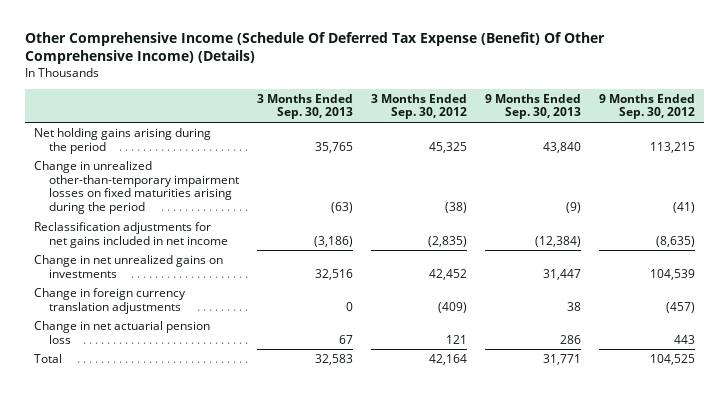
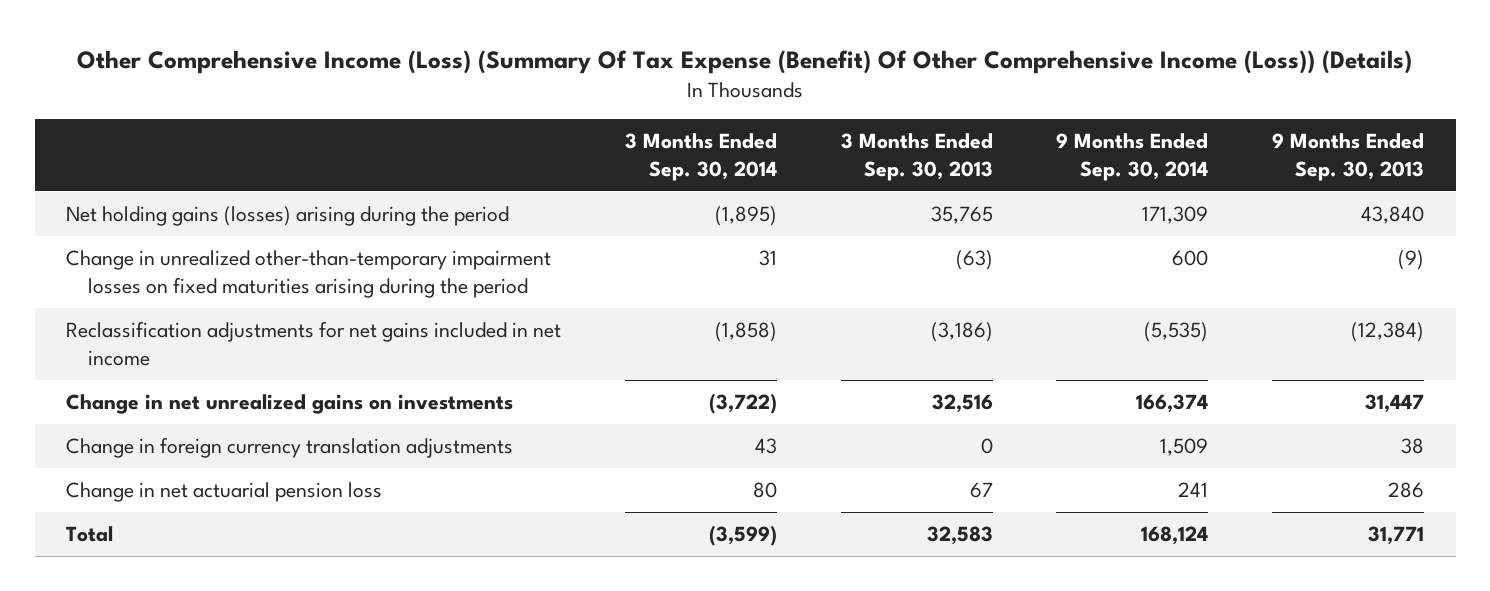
[24,31,605,65] Other Comprehensive Income (Schedule Of Deferred Tax Expense (Benefit) Of Other Comprehensive Income) (Details) -> [77,50,1413,75] Other Comprehensive Income (Loss) (Summary Of Tax Expense (Benefit) Of Other Comprehensive Income (Loss)) (Details)
[370,93,467,120] 3 Months Ended Sep. 30, 2012 -> none
[598,93,695,120] 9 Months Ended Sep. 30, 2012 -> none
none -> [625,133,778,182] 3 Months Ended Sep. 30, 2014
none -> [1056,133,1209,182] 9 Months Ended Sep. 30, 2014
[33,127,211,154] Net holding gains arising during the period -> [66,206,510,227] Net holding gains (losses) arising during the period

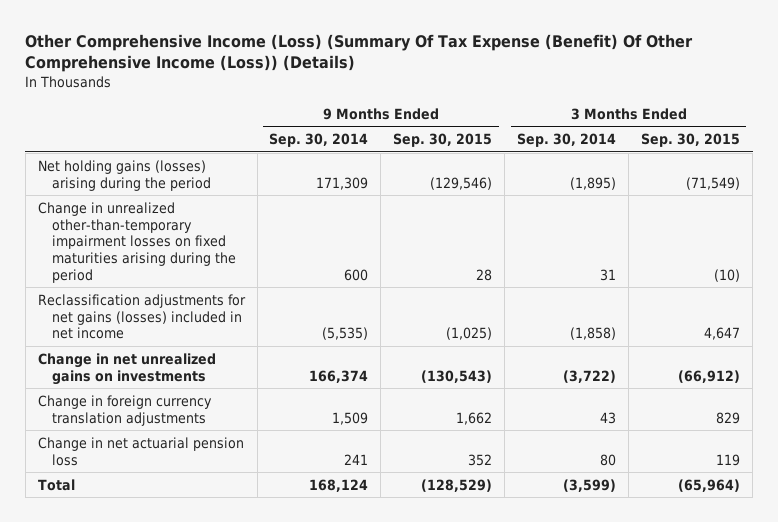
[840,133,993,182] 3 Months Ended Sep. 30, 2013 -> none
[1271,133,1424,182] 9 Months Ended Sep. 30, 2013 -> none
none -> [393,133,493,148] Sep. 30, 2015
none -> [641,133,741,148] Sep. 30, 2015
[66,321,562,366] Reclassification adjustments for net gains included in net income -> [37,293,246,340] Reclassification adjustments for net gains (losses) included in net income

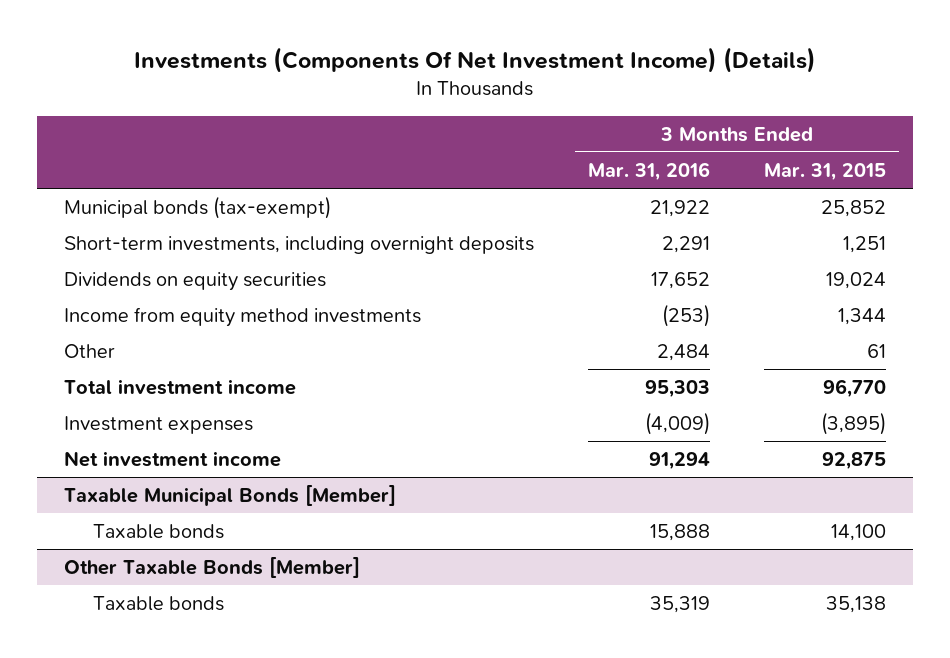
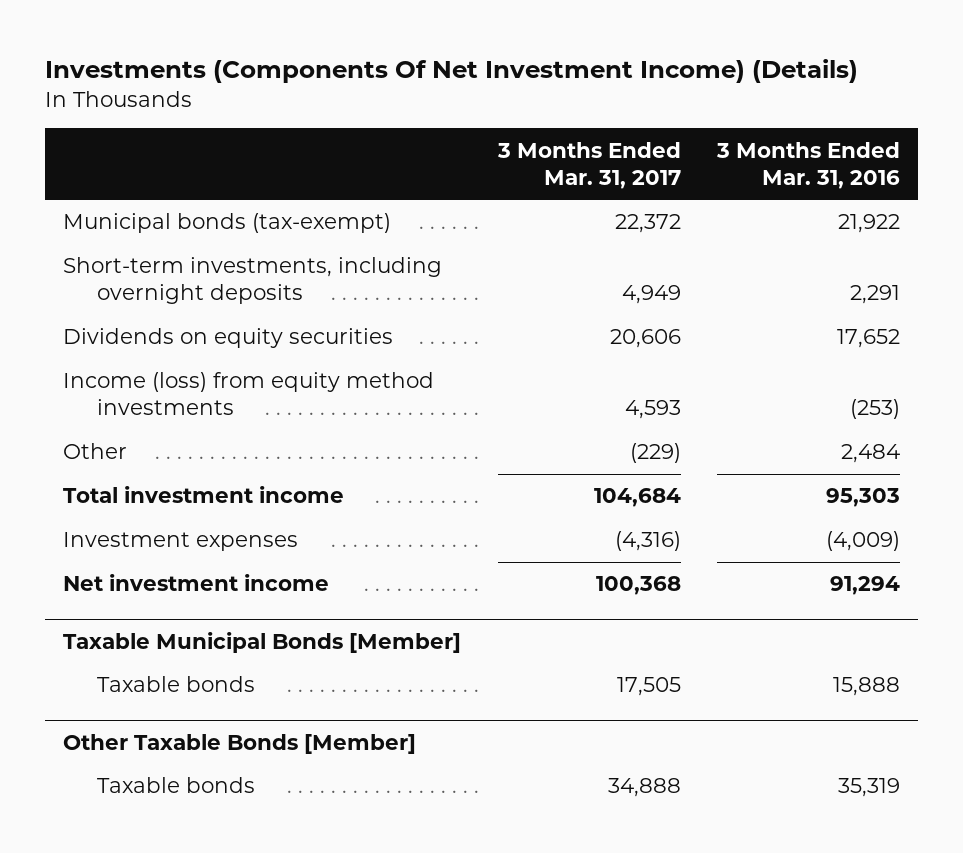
[764,162,887,181] Mar. 31, 2015 -> none
none -> [496,141,681,189] 3 Months Ended Mar. 31, 2017
[64,306,422,327] Income from equity method investments -> [63,372,435,416] Income (loss) from equity method investments

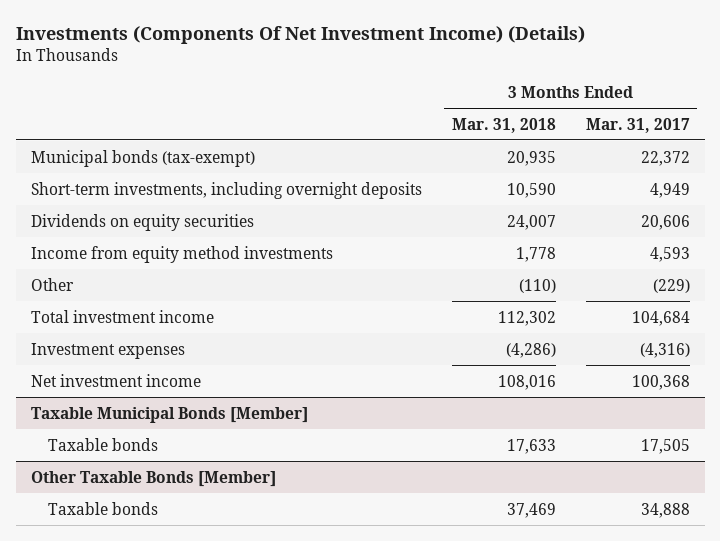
[716,141,901,189] 3 Months Ended Mar. 31, 2016 -> none
none -> [451,117,556,133] Mar. 31, 2018
[63,372,435,416] Income (loss) from equity method investments -> [30,245,333,263] Income from equity method investments

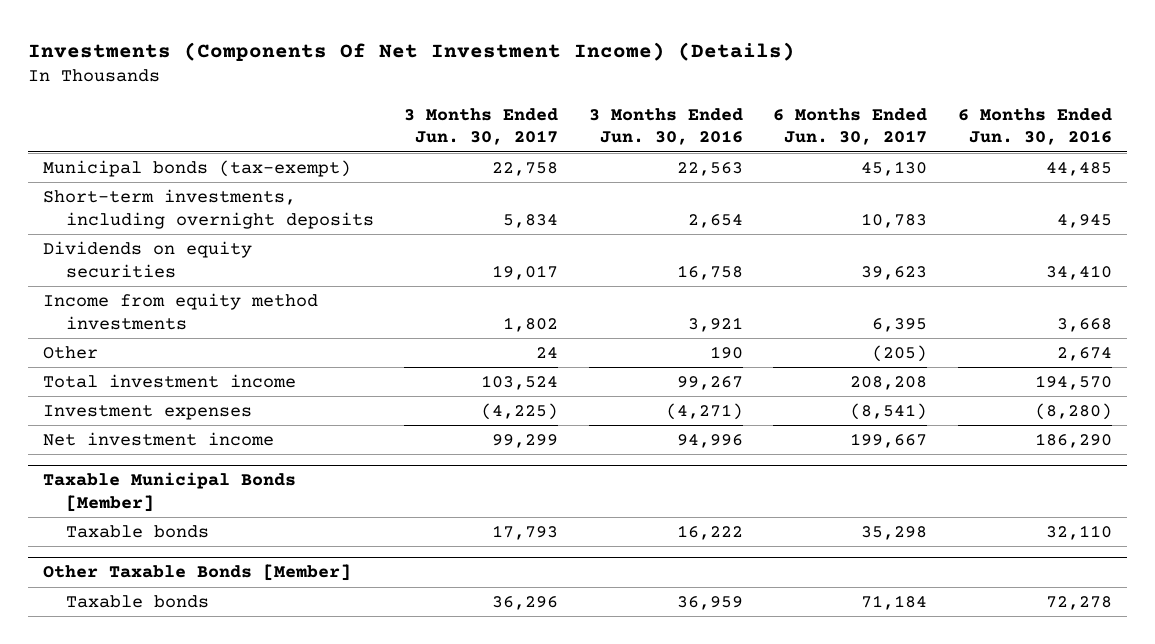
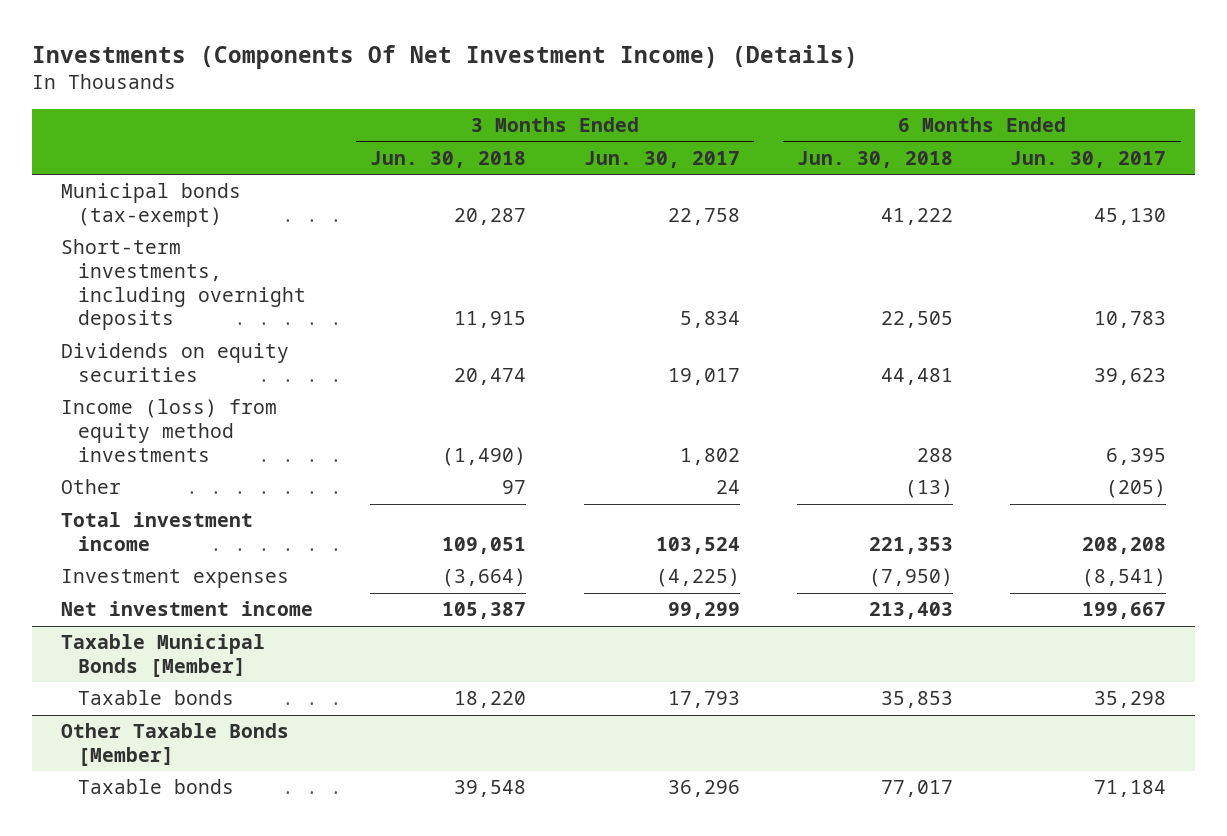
[588,107,743,146] 3 Months Ended Jun. 30, 2016 -> none
[957,107,1112,146] 6 Months Ended Jun. 30, 2016 -> none
none -> [370,150,527,168] Jun. 30, 2018
none -> [796,150,953,168] Jun. 30, 2018
[43,293,319,330] Income from equity method investments -> [60,399,277,462] Income (loss) from equity method investments

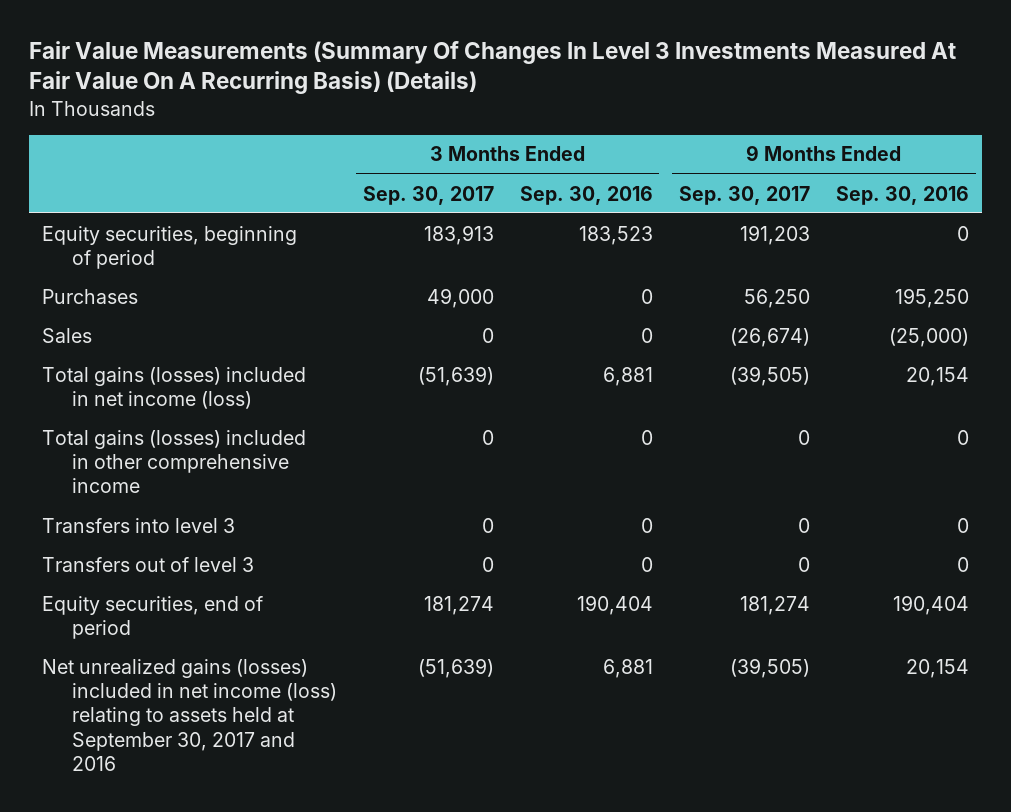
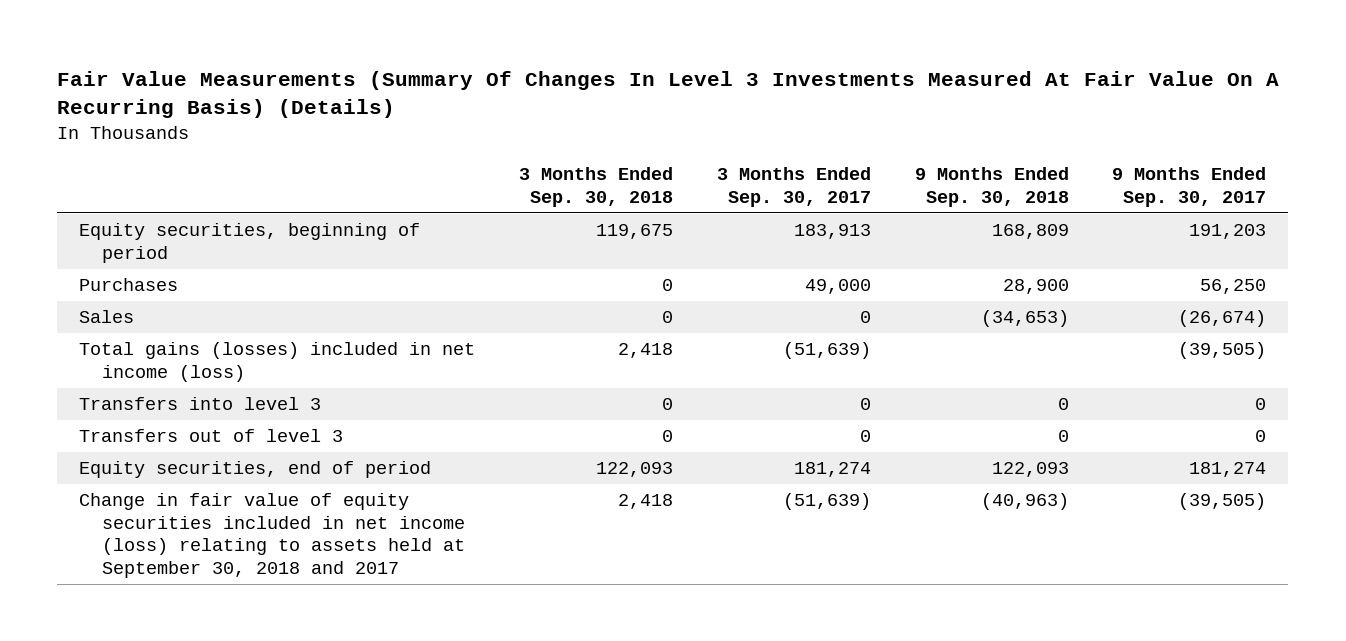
[519,185,653,205] Sep. 30, 2016 -> none
[836,185,970,205] Sep. 30, 2016 -> none
none -> [519,166,674,207] 3 Months Ended Sep. 30, 2018
none -> [914,166,1069,207] 9 Months Ended Sep. 30, 2018
[42,429,307,494] Total gains (losses) included in other comprehensive income -> none
[42,658,337,771] Net unrealized gains (losses) included in net income (loss) relating to assets held at September 30, 2017 and 2016 -> [79,493,466,578] Change in fair value of equity securities included in net income (loss) relating to assets held at September 30, 2018 and 2017

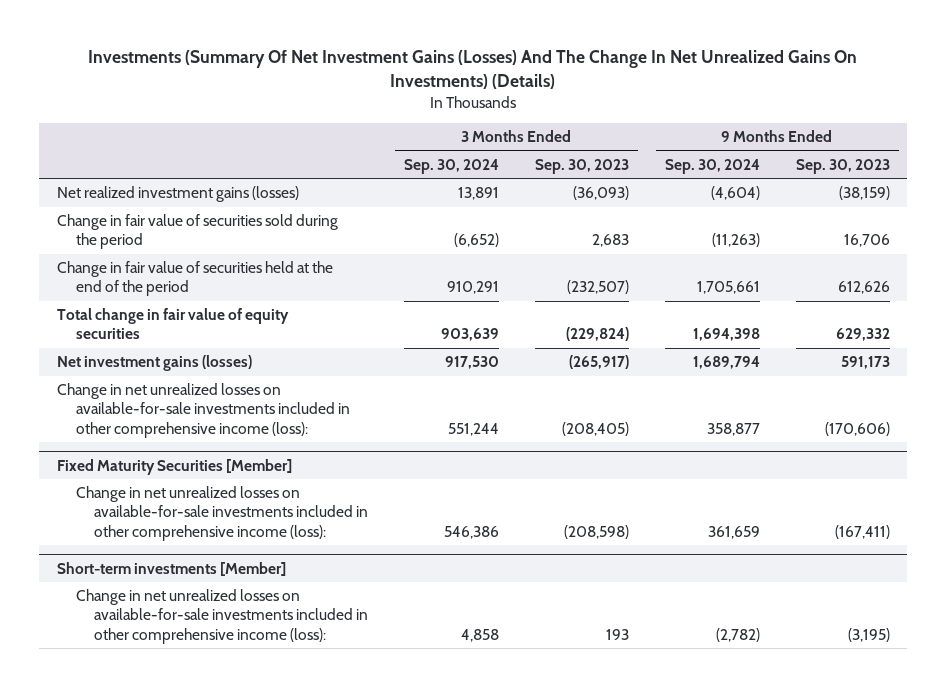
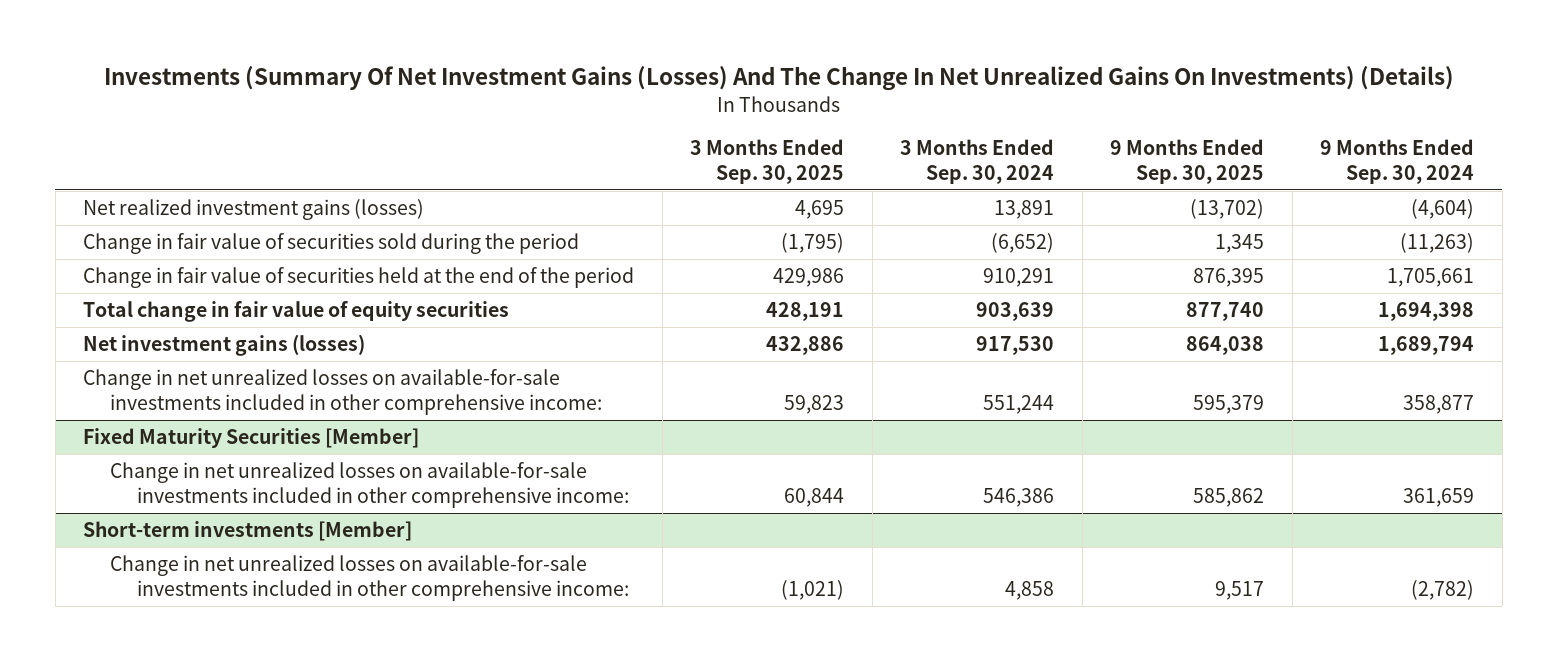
[534,158,629,174] Sep. 30, 2023 -> none
[795,158,890,174] Sep. 30, 2023 -> none
none -> [690,138,845,185] 3 Months Ended Sep. 30, 2025
none -> [1110,138,1265,185] 9 Months Ended Sep. 30, 2025
[57,383,350,438] Change in net unrealized losses on available-for-sale investments included in other comprehensive income (loss): -> [83,368,603,416] Change in net unrealized losses on available-for-sale investments included in other comprehensive income:
[75,486,368,541] Change in net unrealized losses on available-for-sale investments included in other comprehensive income (loss): -> [110,461,630,509] Change in net unrealized losses on available-for-sale investments included in other comprehensive income:
[75,589,368,644] Change in net unrealized losses on available-for-sale investments included in other comprehensive income (loss): -> [110,554,630,602] Change in net unrealized losses on available-for-sale investments included in other comprehensive income:

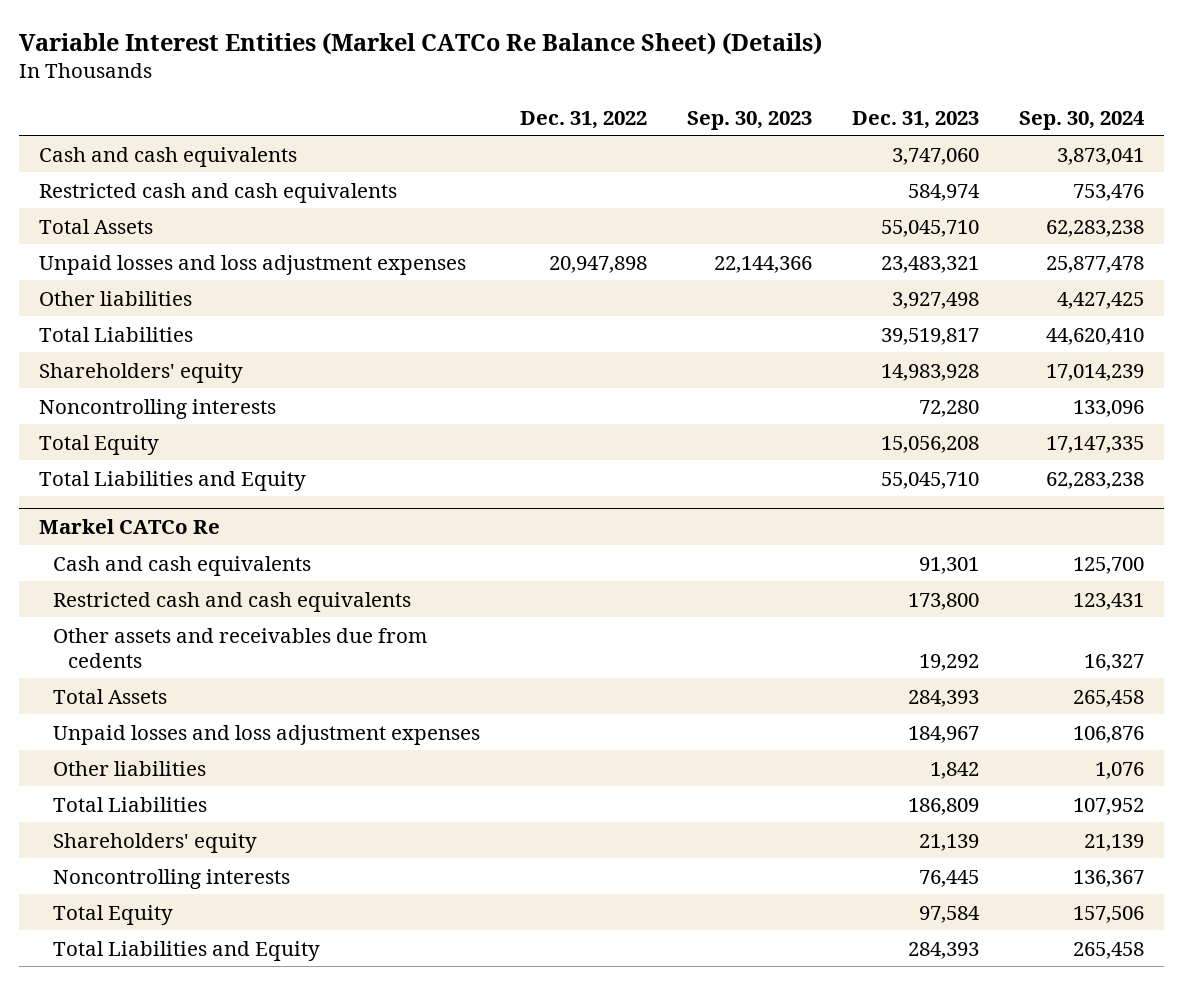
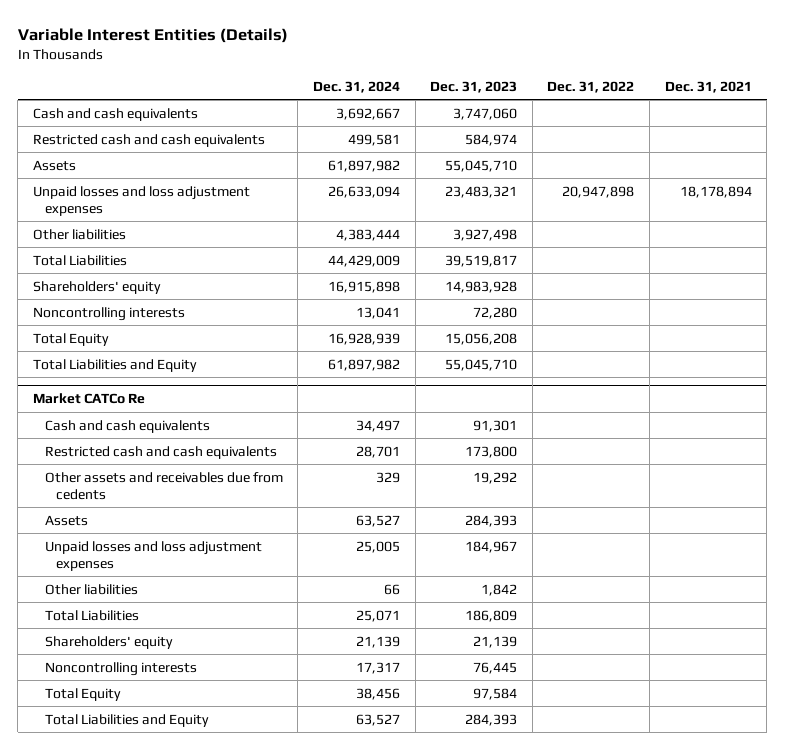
[18,31,822,55] Variable Interest Entities (Markel CATCo Re Balance Sheet) (Details) -> [17,28,288,44] Variable Interest Entities (Details)
[686,110,812,130] Sep. 30, 2023 -> none
[1018,110,1145,130] Sep. 30, 2024 -> none
none -> [312,80,400,93] Dec. 31, 2024
none -> [664,80,752,93] Dec. 31, 2021
[38,218,153,234] Total Assets -> [33,159,77,171] Assets
[38,519,220,535] Markel CATCo Re -> [33,393,146,405] Market CATCo Re
[53,688,168,704] Total Assets -> [44,514,88,526] Assets

